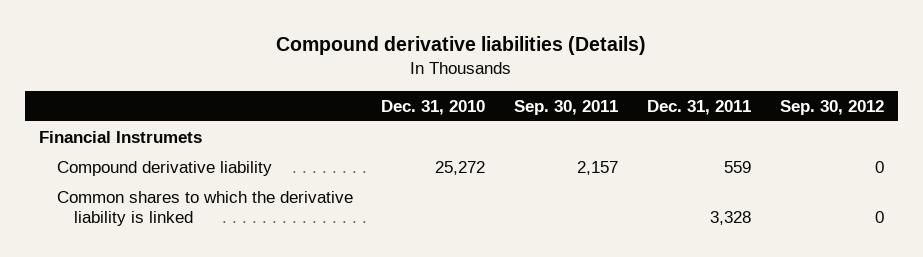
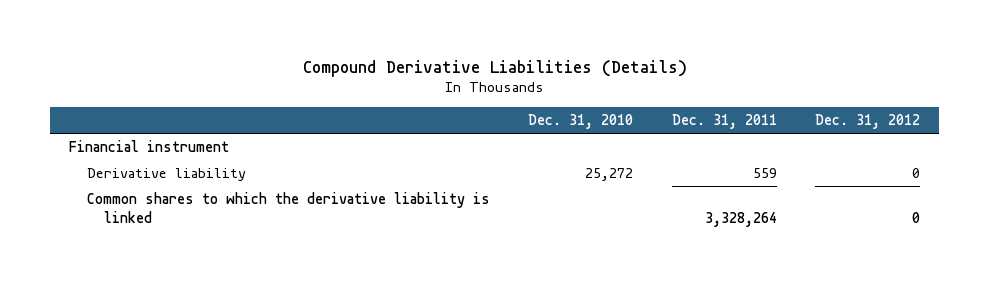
[276,36,647,56] Compound derivative liabilities (Details) -> [302,59,687,77] Compound Derivative Liabilities (Details)
[514,99,619,115] Sep. 30, 2011 -> none
[779,99,884,115] Sep. 30, 2012 -> none
none -> [815,114,921,130] Dec. 31, 2012
[39,130,203,143] Financial Instrumets -> [69,140,230,153] Financial instrument
[56,160,272,176] Compound derivative liability -> [86,168,246,182] Derivative liability
[709,211,751,226] 3,328 -> [704,212,777,228] 3,328,264

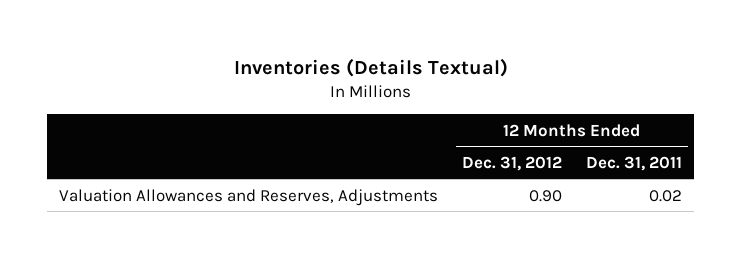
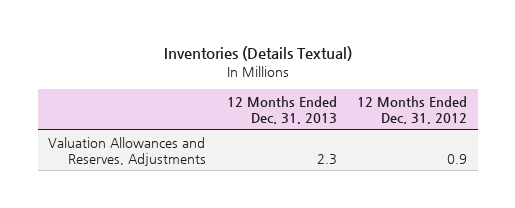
[586,155,683,171] Dec. 31, 2011 -> none
none -> [226,95,337,124] 12 Months Ended Dec. 31, 2013
[529,189,563,202] 0.90 -> [447,153,468,164] 0.9

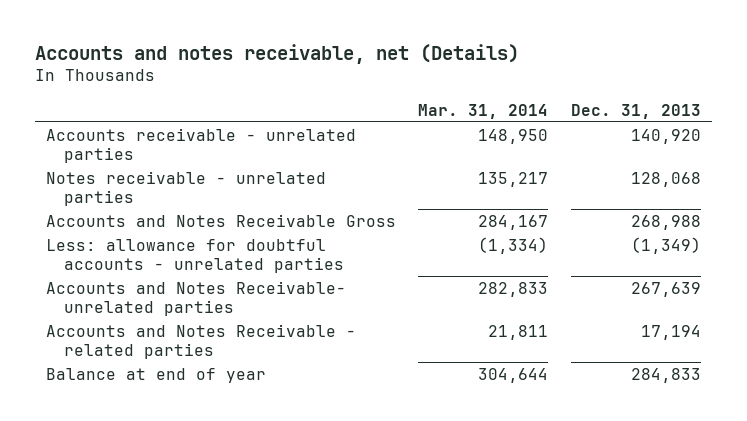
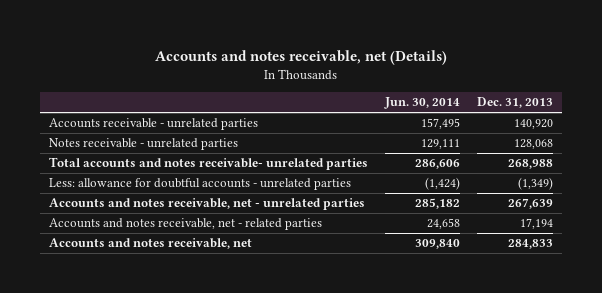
[418,103,549,119] Mar. 31, 2014 -> none
none -> [384,97,461,110] Jun. 30, 2014
[46,214,397,228] Accounts and Notes Receivable Gross -> [48,157,368,171] Total accounts and notes receivable- unrelated parties
[46,281,347,316] Accounts and Notes Receivable- unrelated parties -> [48,198,365,211] Accounts and notes receivable, net - unrelated parties
[46,324,357,359] Accounts and Notes Receivable - related parties -> [48,218,322,231] Accounts and notes receivable, net - related parties
[46,368,267,384] Balance at end of year -> [48,238,252,250] Accounts and notes receivable, net

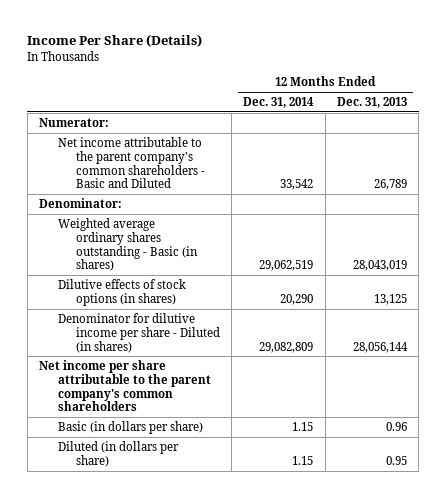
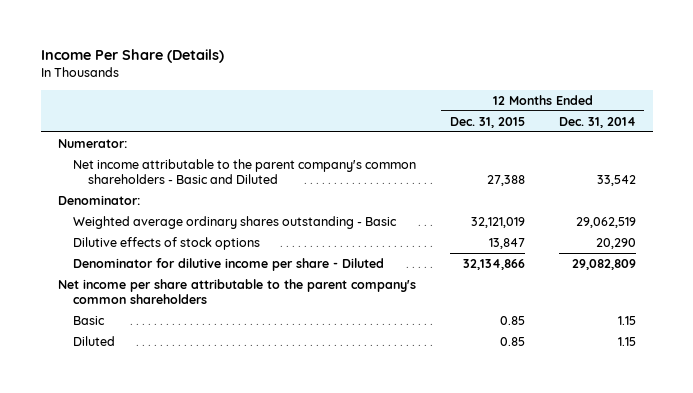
[337,97,408,109] Dec. 31, 2013 -> none
none -> [449,116,525,128] Dec. 31, 2015
[57,218,198,272] Weighted average ordinary shares outstanding - Basic (in shares) -> [72,215,397,229] Weighted average ordinary shares outstanding - Basic
[57,279,186,306] Dilutive effects of stock options (in shares) -> [72,236,260,250] Dilutive effects of stock options
[57,313,220,353] Denominator for dilutive income per share - Diluted (in shares) -> [72,257,384,271] Denominator for dilutive income per share - Diluted
[57,421,203,435] Basic (in dollars per share) -> [72,315,105,325] Basic
[57,441,179,467] Diluted (in dollars per share) -> [72,335,115,346] Diluted

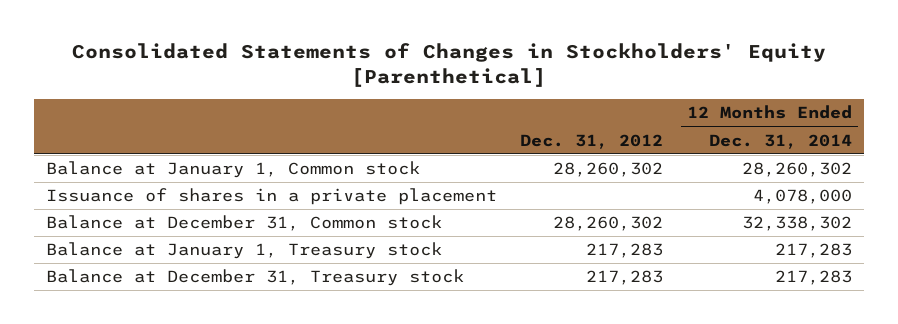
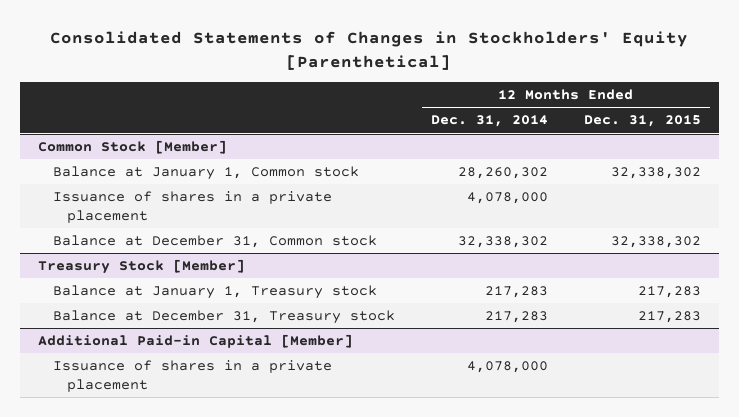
[520,133,664,149] Dec. 31, 2012 -> none
none -> [584,115,702,128] Dec. 31, 2015
none -> [37,140,227,155] Common Stock [Member]
none -> [37,259,245,275] Treasury Stock [Member]
none -> [37,334,353,349] Additional Paid-in Capital [Member]
none -> [52,360,332,393] Issuance of shares in a private placement

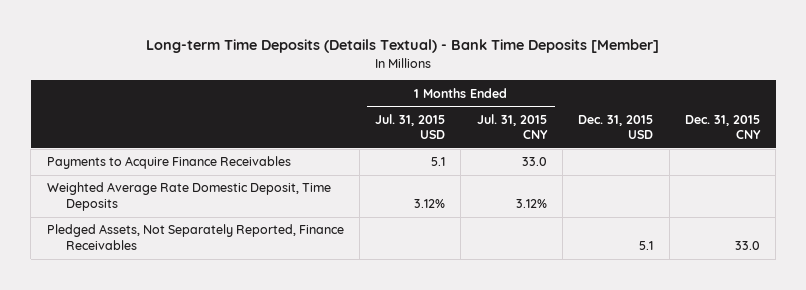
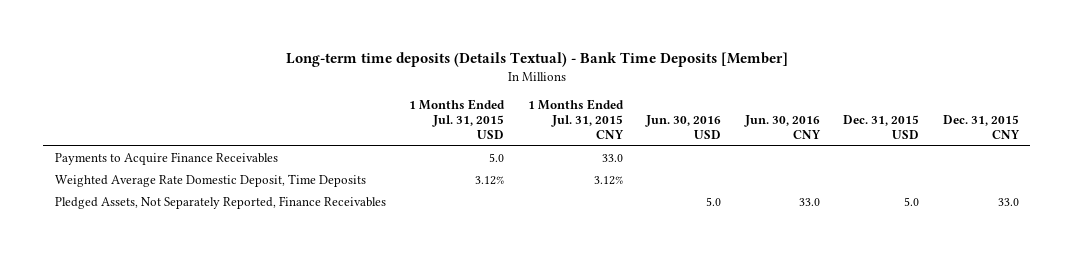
[146,39,660,54] Long-term Time Deposits (Details Textual) - Bank Time Deposits [Member] -> [285,52,788,68] Long-term time deposits (Details Textual) - Bank Time Deposits [Member]
none -> [645,114,722,140] Jun. 30, 2016 USD
none -> [743,114,821,140] Jun. 30, 2016 CNY
[431,157,446,167] 5.1 -> [489,153,505,163] 5.0
[639,241,654,251] 5.1 -> [904,197,920,207] 5.0

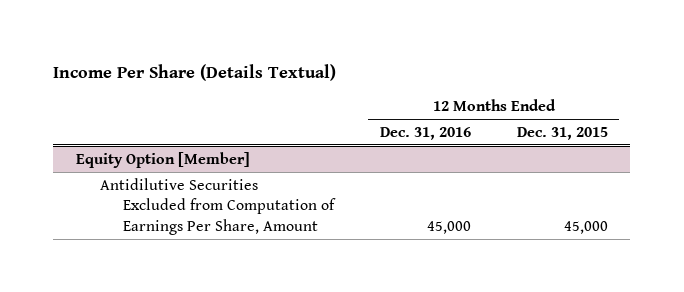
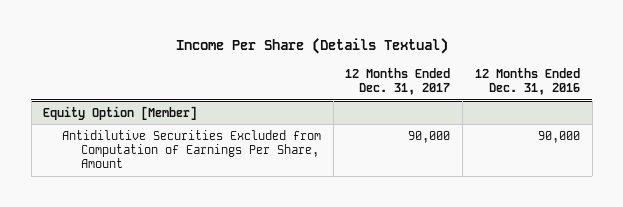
[516,126,608,140] Dec. 31, 2015 -> none
none -> [345,67,451,96] 12 Months Ended Dec. 31, 2017
[426,220,471,234] 45,000 -> [537,130,580,143] 90,000

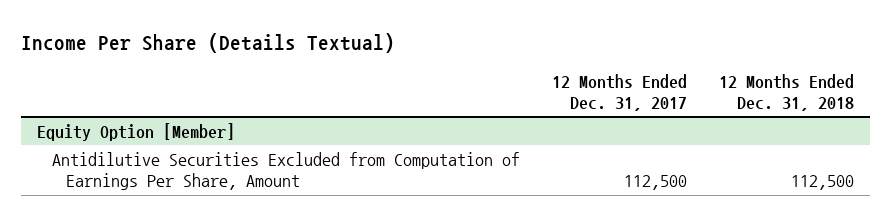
[474,67,580,96] 12 Months Ended Dec. 31, 2016 -> none
none -> [718,73,854,112] 12 Months Ended Dec. 31, 2018
[408,130,451,143] 90,000 -> [623,175,687,191] 112,500

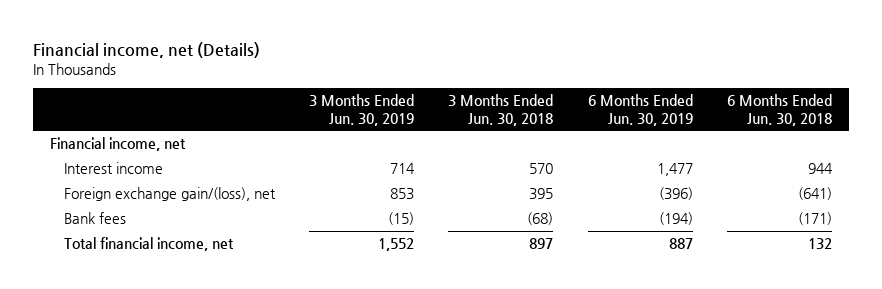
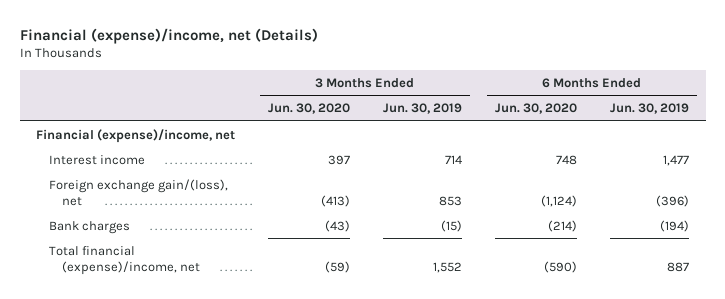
[33,42,261,59] Financial income, net (Details) -> [19,27,318,44] Financial (expense)/income, net (Details)
[448,94,554,126] 3 Months Ended Jun. 30, 2018 -> none
[726,94,832,126] 6 Months Ended Jun. 30, 2018 -> none
none -> [268,103,351,115] Jun. 30, 2020
none -> [495,103,578,115] Jun. 30, 2020
[50,137,187,152] Financial income, net -> [36,128,236,143] Financial (expense)/income, net
[63,212,126,225] Bank fees -> [48,220,130,234] Bank charges
[63,237,234,252] Total financial income, net -> [48,245,200,275] Total financial (expense)/income, net

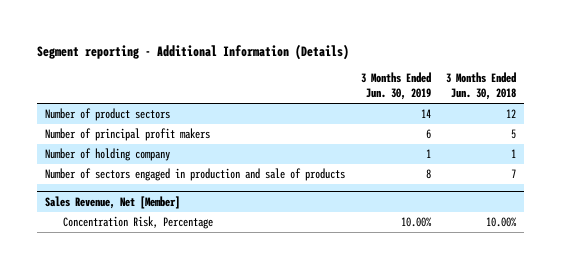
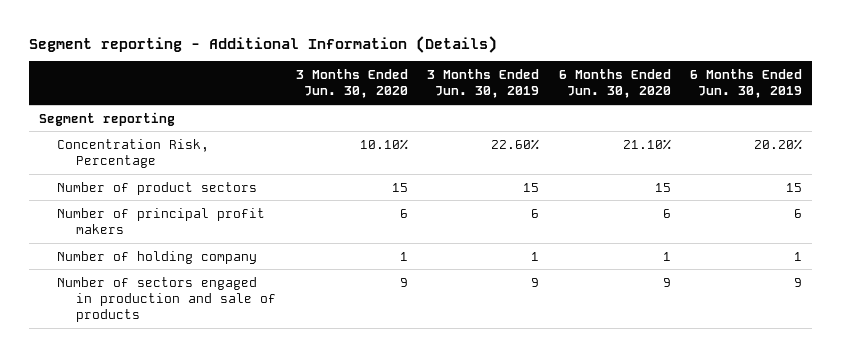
[446,71,517,101] 3 Months Ended Jun. 30, 2018 -> none
none -> [295,69,408,99] 3 Months Ended Jun. 30, 2020
none -> [558,69,671,99] 6 Months Ended Jun. 30, 2020
none -> [690,69,803,99] 6 Months Ended Jun. 30, 2019
none -> [38,111,175,126] Segment reporting
none -> [57,138,210,169] Concentration Risk, Percentage
[420,109,431,119] 14 -> [523,182,540,192] 15
[44,196,180,210] Sales Revenue, Net [Member] -> none
[63,216,214,230] Concentration Risk, Percentage -> none
[425,169,431,180] 8 -> [531,277,540,287] 9

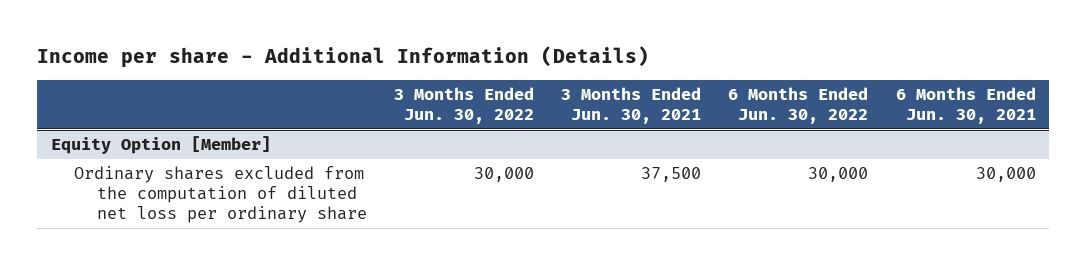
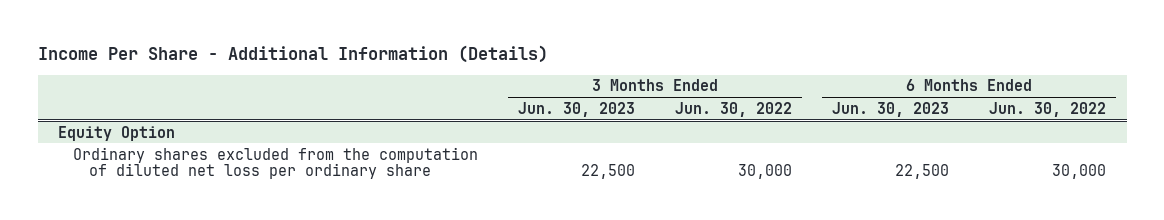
[37,45,650,68] Income per share - Additional Information (Details) -> [37,45,548,64] Income Per Share - Additional Information (Details)
[561,87,702,124] 3 Months Ended Jun. 30, 2021 -> none
[895,87,1036,124] 6 Months Ended Jun. 30, 2021 -> none
none -> [518,101,636,117] Jun. 30, 2023
none -> [832,101,950,117] Jun. 30, 2023
[50,136,271,155] Equity Option [Member] -> [57,125,175,141] Equity Option

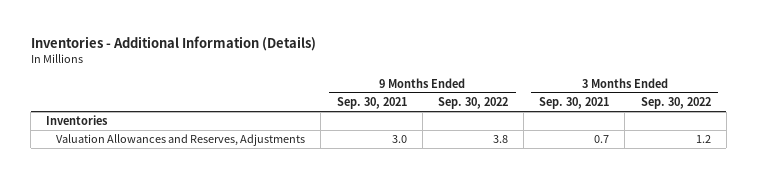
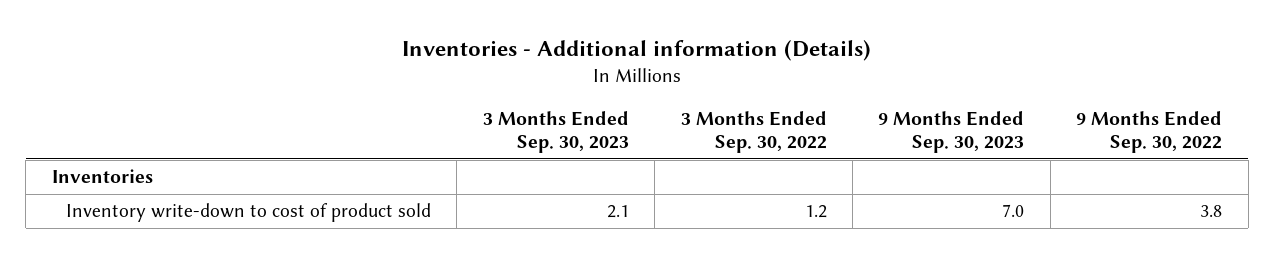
[30,36,316,52] Inventories - Additional Information (Details) -> [401,40,871,62] Inventories - Additional information (Details)
[336,97,407,110] Sep. 30, 2021 -> none
[539,97,610,110] Sep. 30, 2021 -> none
none -> [482,111,629,154] 3 Months Ended Sep. 30, 2023
none -> [878,111,1025,154] 9 Months Ended Sep. 30, 2023
[56,134,306,147] Valuation Allowances and Reserves, Adjustments -> [66,203,432,223] Inventory write-down to cost of product sold

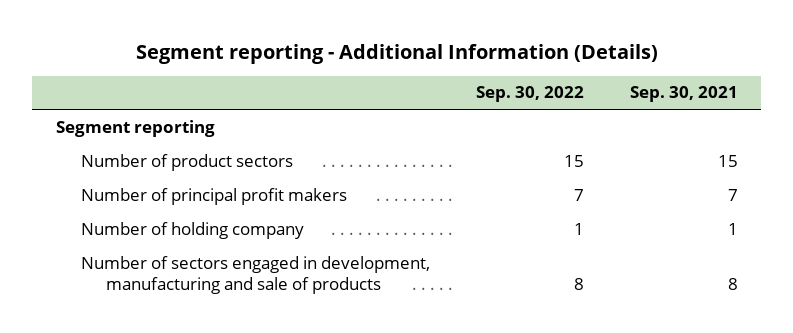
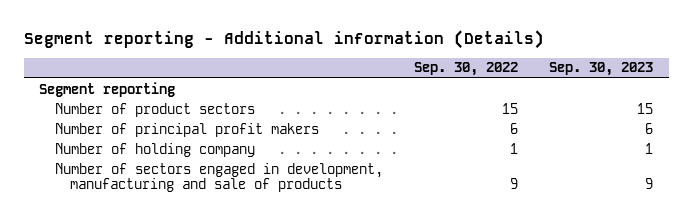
[135,43,658,64] Segment reporting - Additional Information (Details) -> [23,30,544,50] Segment reporting - Additional information (Details)
[629,86,738,103] Sep. 30, 2021 -> none
none -> [549,62,654,77] Sep. 30, 2023
[573,188,584,201] 7 -> [509,122,518,134] 6
[573,278,584,291] 8 -> [509,178,518,190] 9

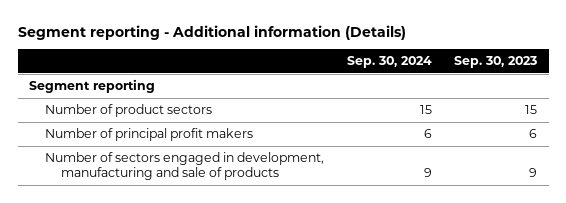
[413,62,518,77] Sep. 30, 2022 -> none
none -> [346,56,432,69] Sep. 30, 2024
[54,142,255,157] Number of holding company -> none

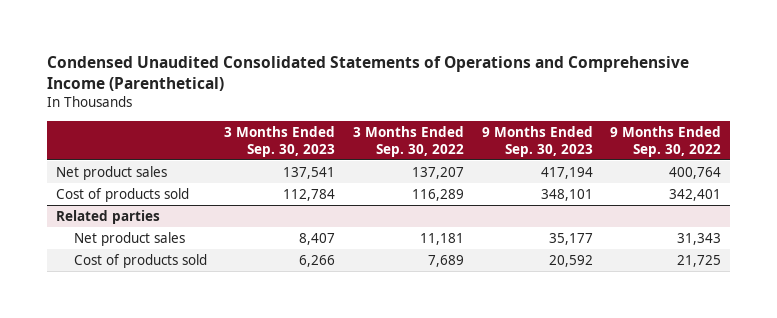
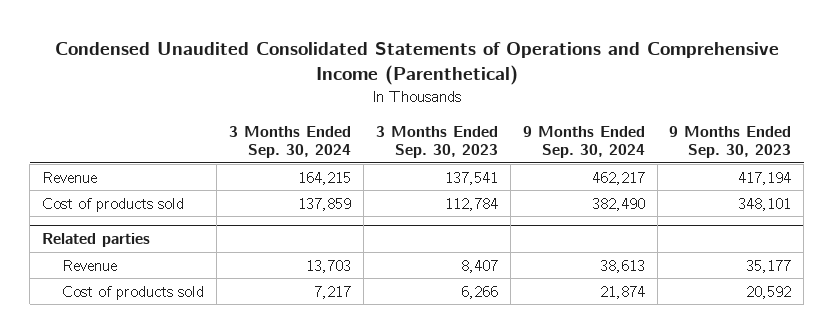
[352,125,464,157] 3 Months Ended Sep. 30, 2022 -> none
[610,125,722,157] 9 Months Ended Sep. 30, 2022 -> none
none -> [228,125,351,159] 3 Months Ended Sep. 30, 2024
none -> [522,125,645,159] 9 Months Ended Sep. 30, 2024
[55,165,167,180] Net product sales -> [42,171,98,183] Revenue
[73,231,185,246] Net product sales -> [62,259,118,271] Revenue

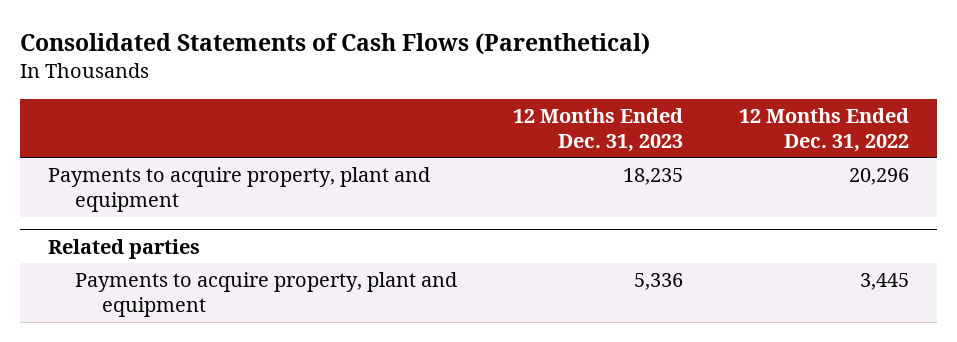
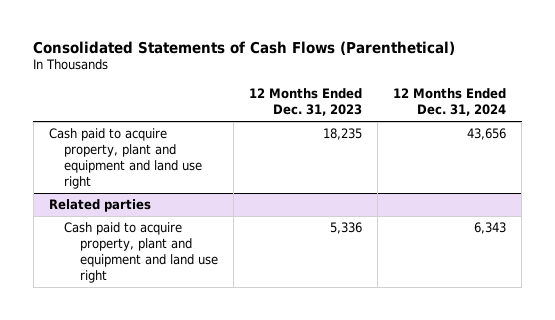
[739,107,910,152] 12 Months Ended Dec. 31, 2022 -> none
none -> [393,88,507,117] 12 Months Ended Dec. 31, 2024
[47,167,430,213] Payments to acquire property, plant and equipment -> [48,128,203,190] Cash paid to acquire property, plant and equipment and land use right
[75,272,458,318] Payments to acquire property, plant and equipment -> [64,222,219,284] Cash paid to acquire property, plant and equipment and land use right

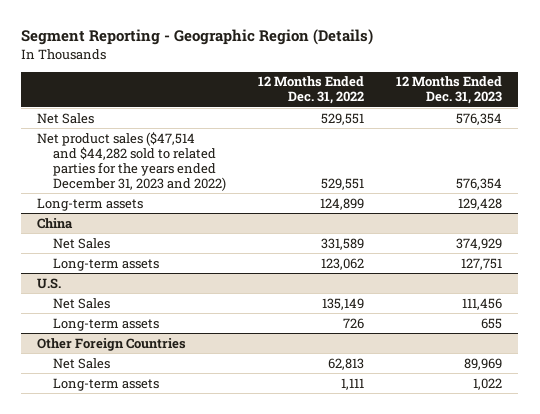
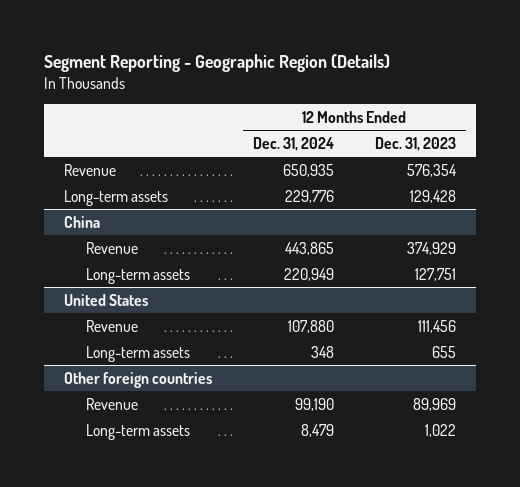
[258,76,365,105] 12 Months Ended Dec. 31, 2022 -> none
none -> [253,136,335,151] Dec. 31, 2024
[37,112,95,124] Net Sales -> none
[37,131,227,192] Net product sales ($47,514 and $44,282 sold to related parties for the years ended December 31, 2023 and 2022) -> [64,163,117,176] Revenue
[53,237,111,249] Net Sales -> [85,241,138,254] Revenue
[37,277,62,289] U.S. -> [64,293,149,306] United States
[53,297,111,309] Net Sales -> [85,319,138,332] Revenue
[37,337,187,351] Other Foreign Countries -> [64,371,213,388] Other foreign countries
[53,357,111,369] Net Sales -> [85,397,138,410] Revenue

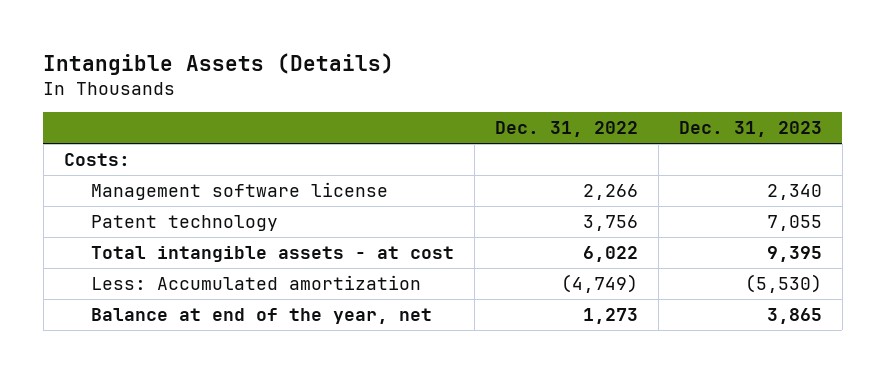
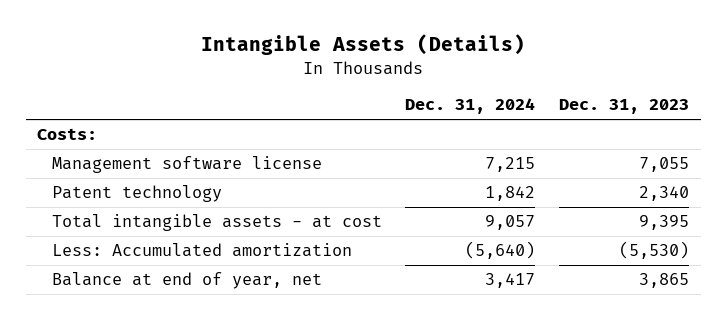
[495,121,639,138] Dec. 31, 2022 -> none
none -> [405,98,536,115] Dec. 31, 2024
[766,183,822,200] 2,340 -> [639,157,690,173] 7,055
[766,214,822,231] 7,055 -> [639,186,690,202] 2,340
[91,307,433,324] Balance at end of the year, net -> [51,272,322,290] Balance at end of year, net

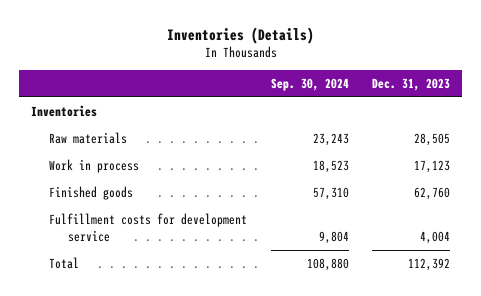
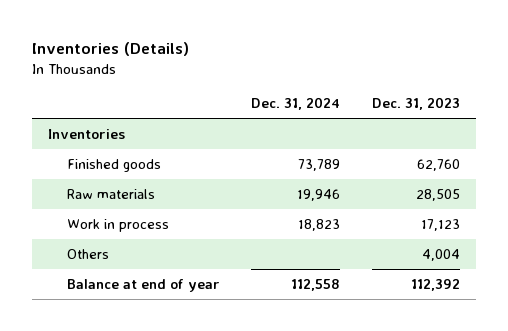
[270,78,349,92] Sep. 30, 2024 -> none
none -> [251,97,341,111] Dec. 31, 2024
[49,185,134,200] Finished goods -> [66,158,161,172] Finished goods
[49,212,248,242] Fulfillment costs for development service -> [66,248,109,259] Others
[49,256,80,269] Total -> [66,278,220,292] Balance at end of year

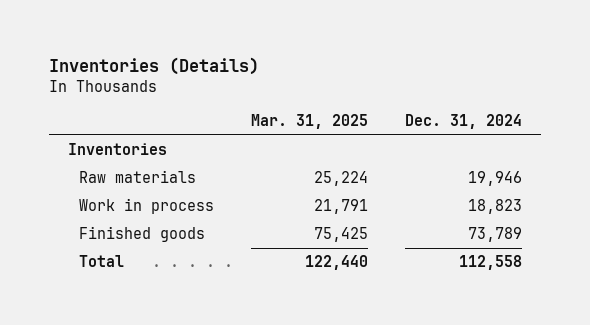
[372,97,461,111] Dec. 31, 2023 -> none
none -> [251,114,369,130] Mar. 31, 2025
[66,248,109,259] Others -> none
[66,158,161,172] Finished goods -> [79,226,206,243] Finished goods
[66,278,220,292] Balance at end of year -> [79,255,125,268] Total

